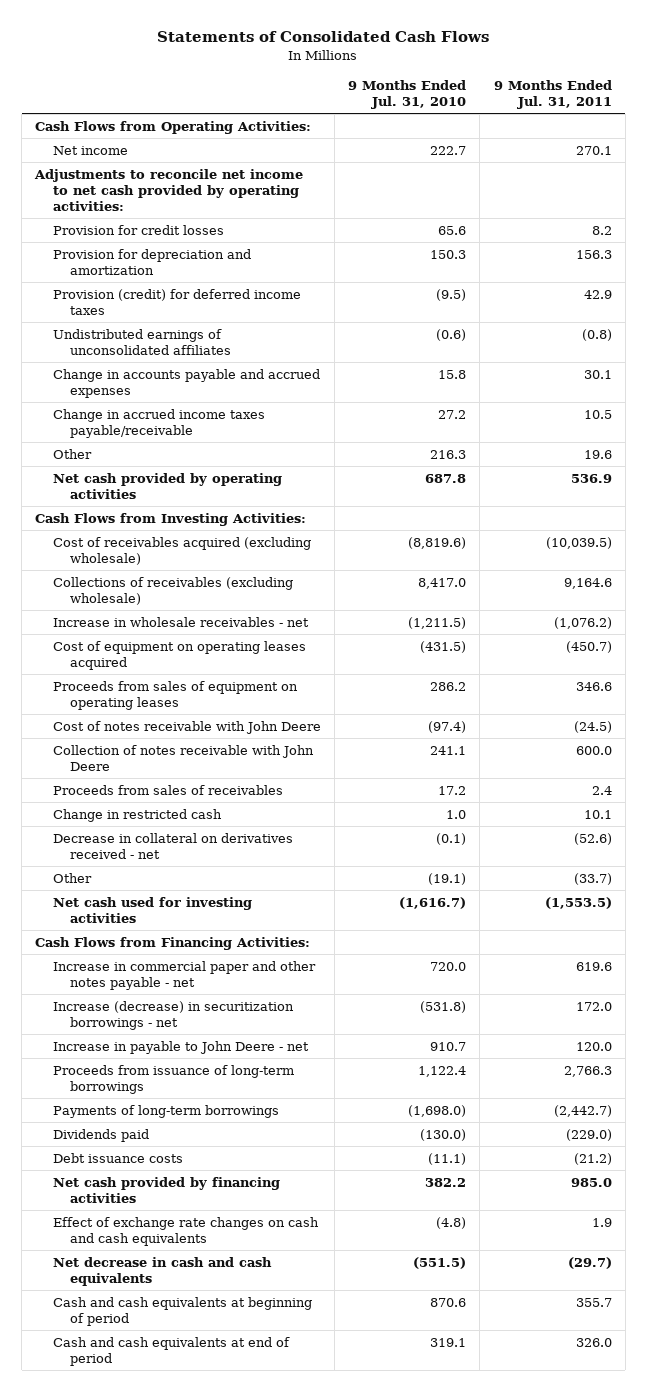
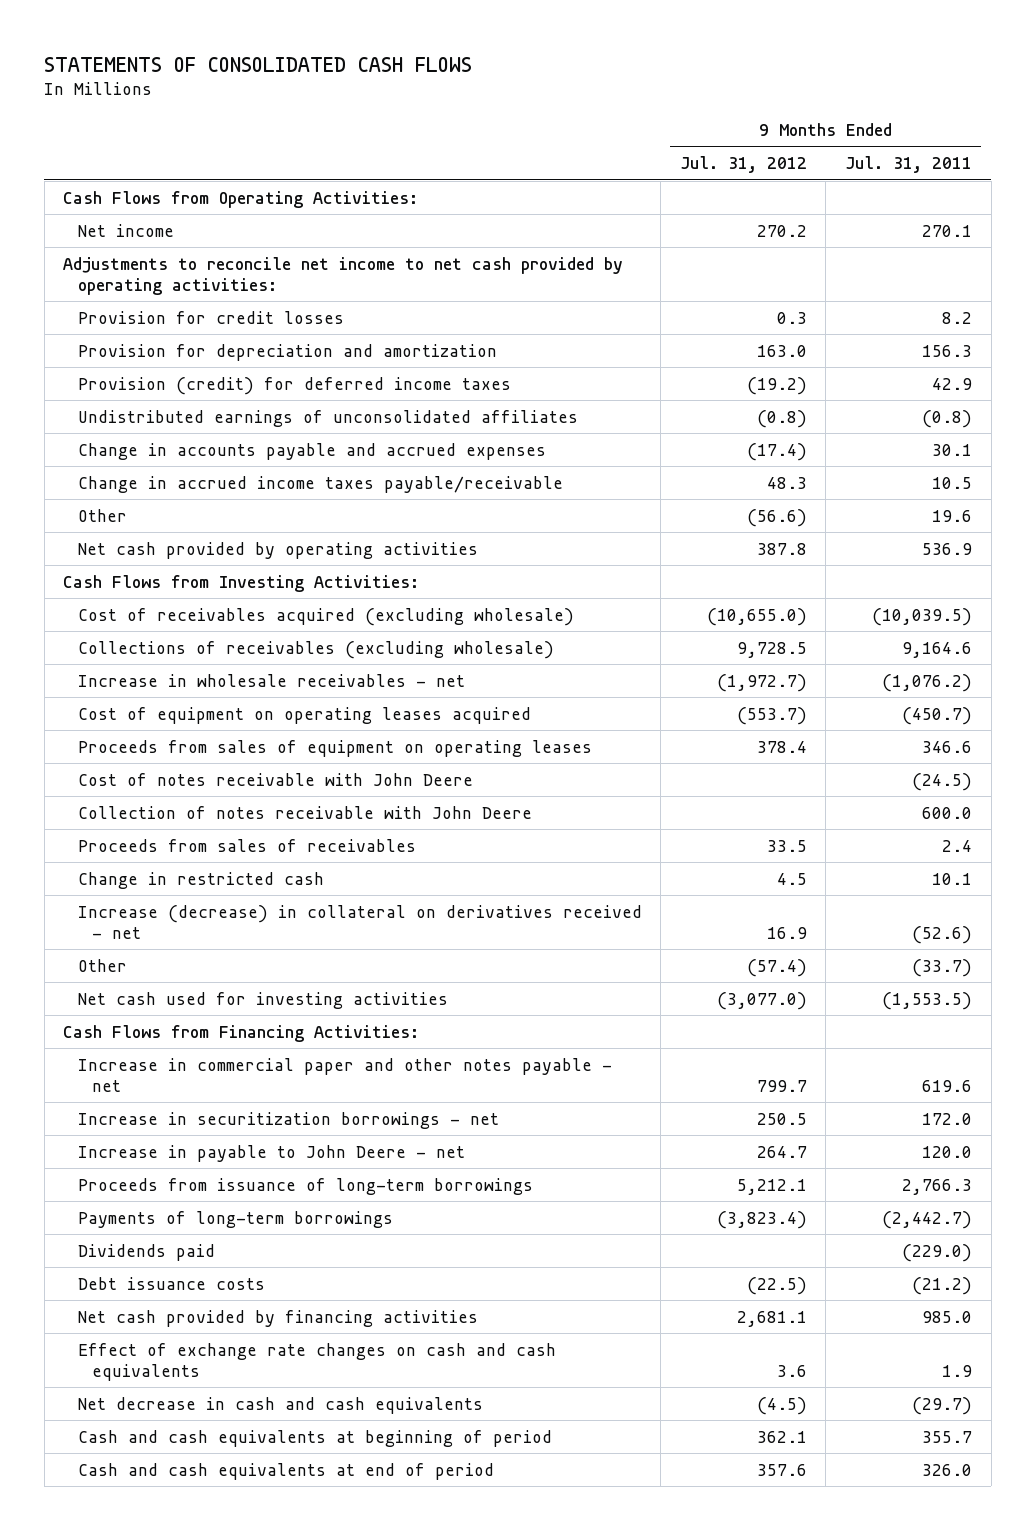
[157,30,490,42] Statements of Consolidated Cash Flows -> [44,56,473,72] STATEMENTS OF CONSOLIDATED CASH FLOWS
[348,79,467,109] 9 Months Ended Jul. 31, 2010 -> none
none -> [679,156,807,174] Jul. 31, 2012
[52,832,293,859] Decrease in collateral on derivatives received - net -> [77,904,642,939] Increase (decrease) in collateral on derivatives received - net
[52,1000,294,1030] Increase (decrease) in securitization borrowings - net -> [77,1111,499,1129] Increase in securitization borrowings - net

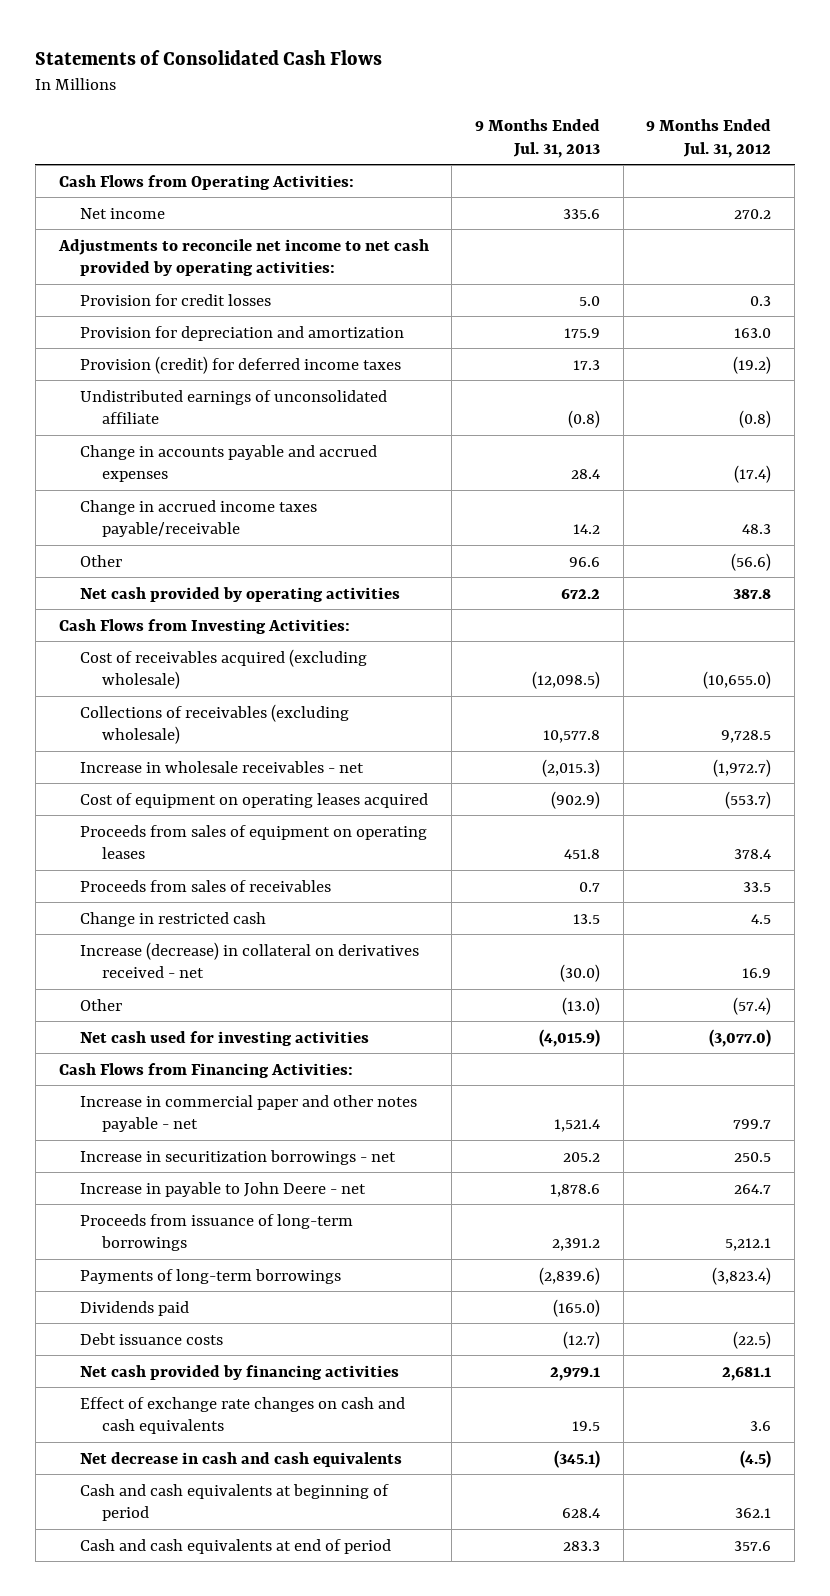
[44,56,473,72] STATEMENTS OF CONSOLIDATED CASH FLOWS -> [35,49,383,65] Statements of Consolidated Cash Flows
[844,156,972,174] Jul. 31, 2011 -> none
none -> [474,118,600,158] 9 Months Ended Jul. 31, 2013
[77,409,578,427] Undistributed earnings of unconsolidated affiliates -> [80,389,388,425] Undistributed earnings of unconsolidated affiliate
[77,772,473,786] Cost of notes receivable with John Deere -> none
[77,805,532,819] Collection of notes receivable with John Deere -> none

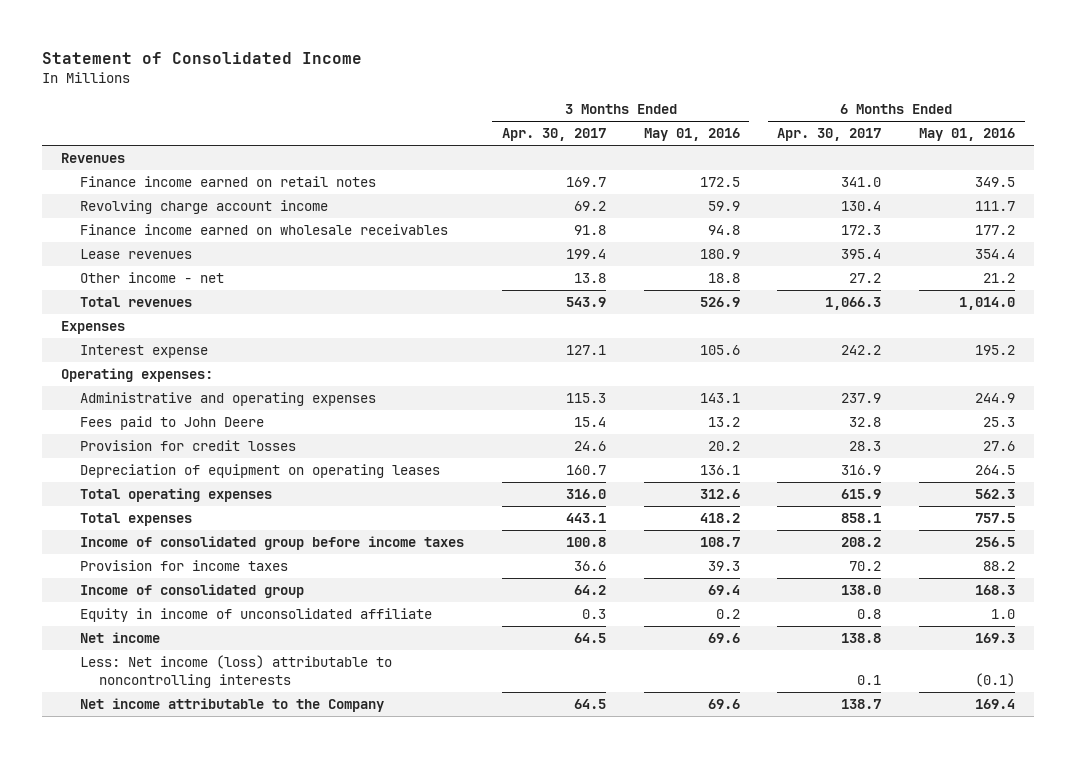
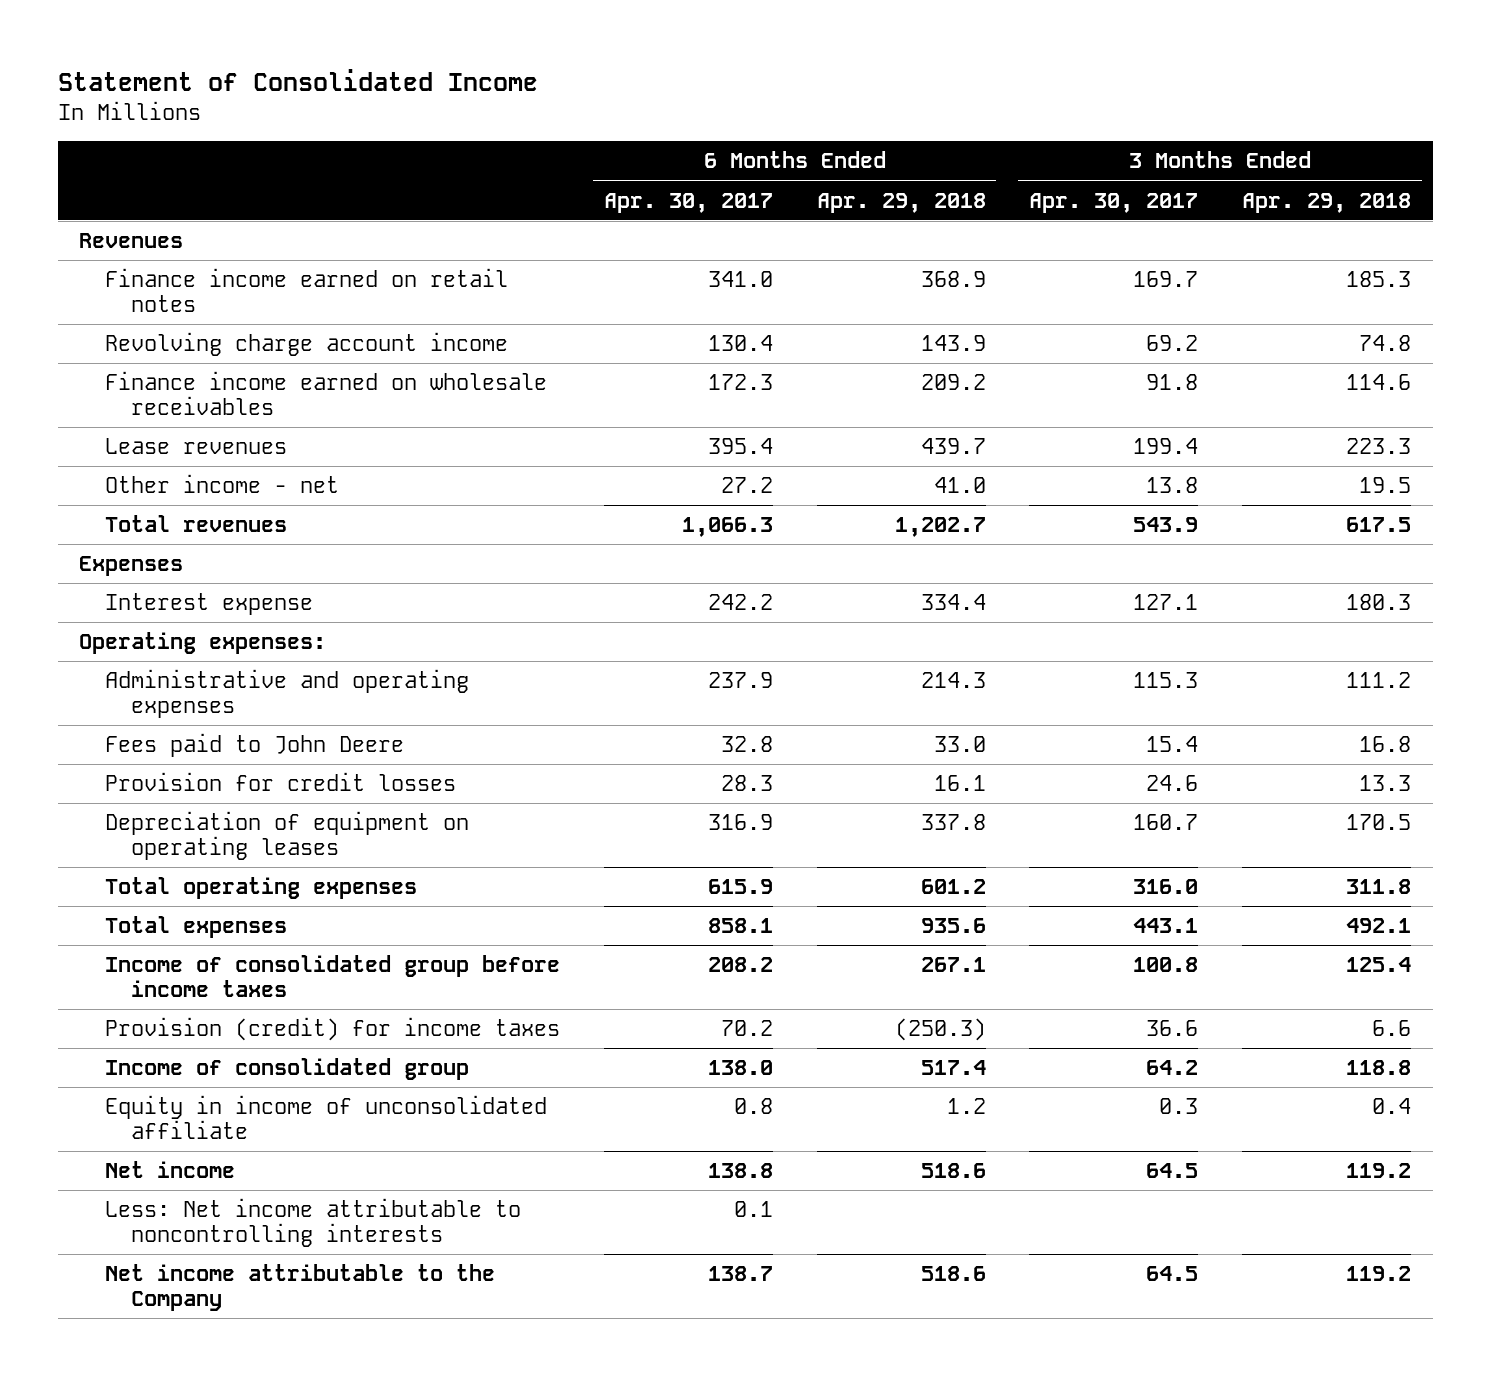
[643,128,740,142] May 01, 2016 -> none
[919,128,1016,142] May 01, 2016 -> none
none -> [816,192,986,213] Apr. 29, 2018
none -> [1241,192,1411,213] Apr. 29, 2018
[79,560,288,572] Provision for income taxes -> [105,1017,561,1042] Provision (credit) for income taxes
[79,655,392,688] Less: Net income (loss) attributable to noncontrolling interests -> [105,1198,522,1248] Less: Net income attributable to noncontrolling interests

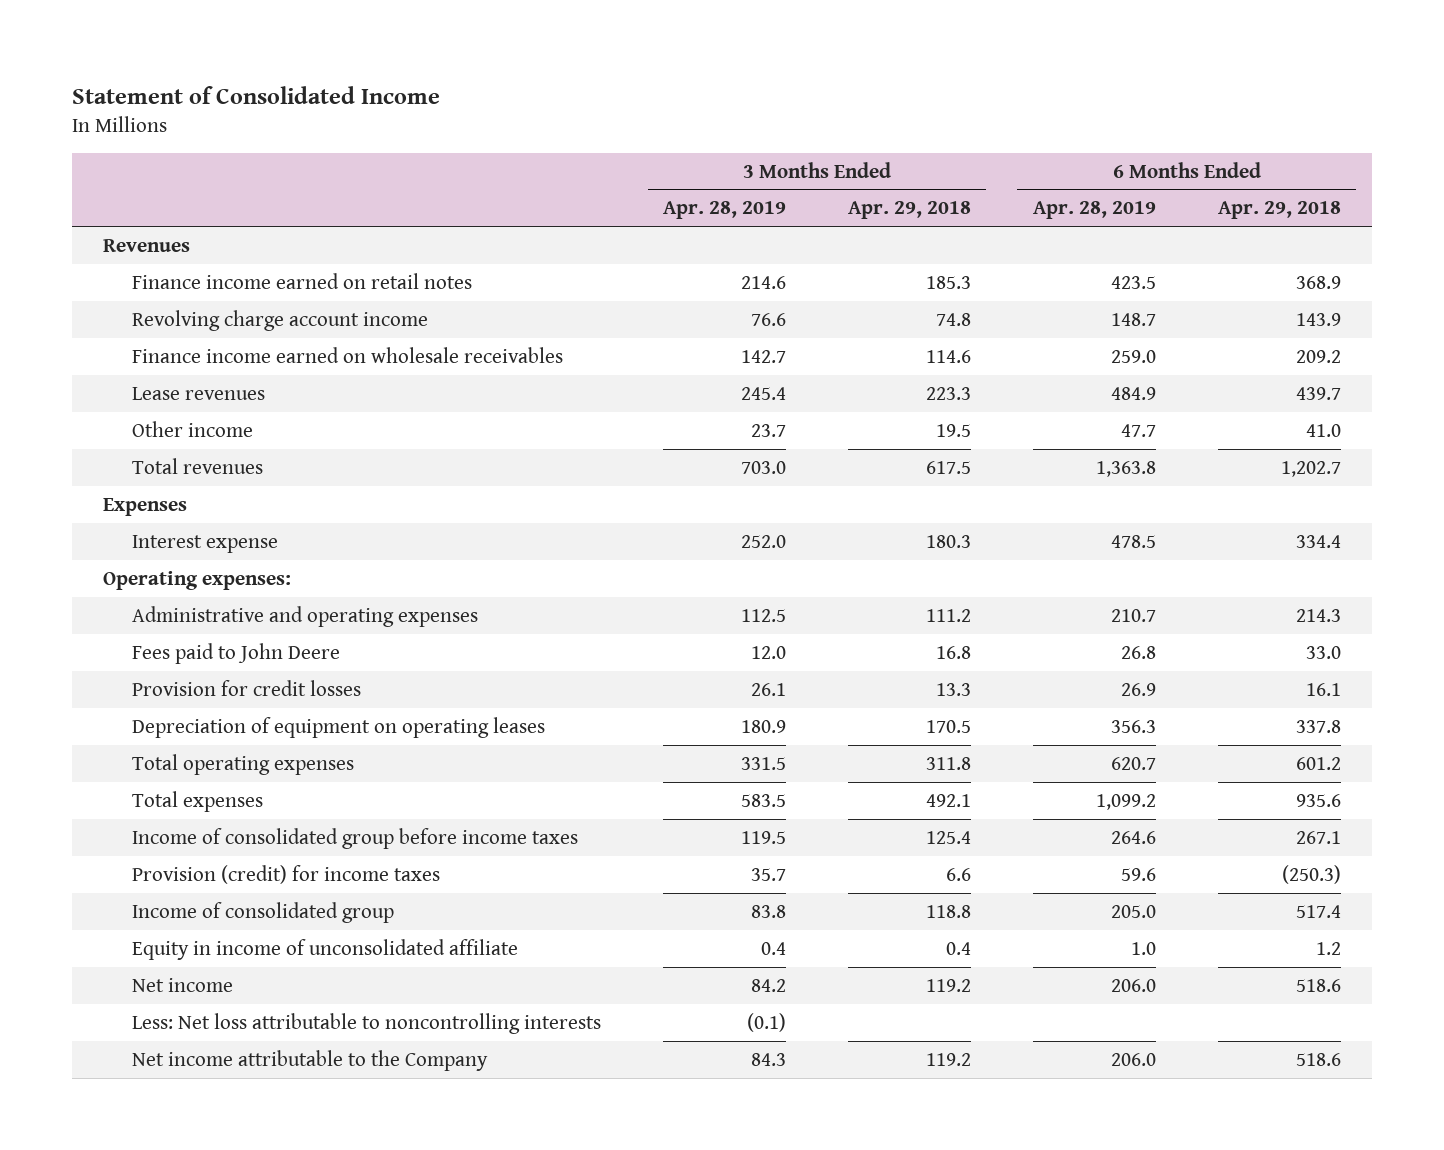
[603,192,773,213] Apr. 30, 2017 -> none
[1029,192,1199,213] Apr. 30, 2017 -> none
none -> [663,201,787,220] Apr. 28, 2019
none -> [1032,201,1156,220] Apr. 28, 2019
[105,474,340,494] Other income - net -> [132,420,254,437] Other income
[105,1198,522,1248] Less: Net income attributable to noncontrolling interests -> [132,1012,602,1034] Less: Net loss attributable to noncontrolling interests

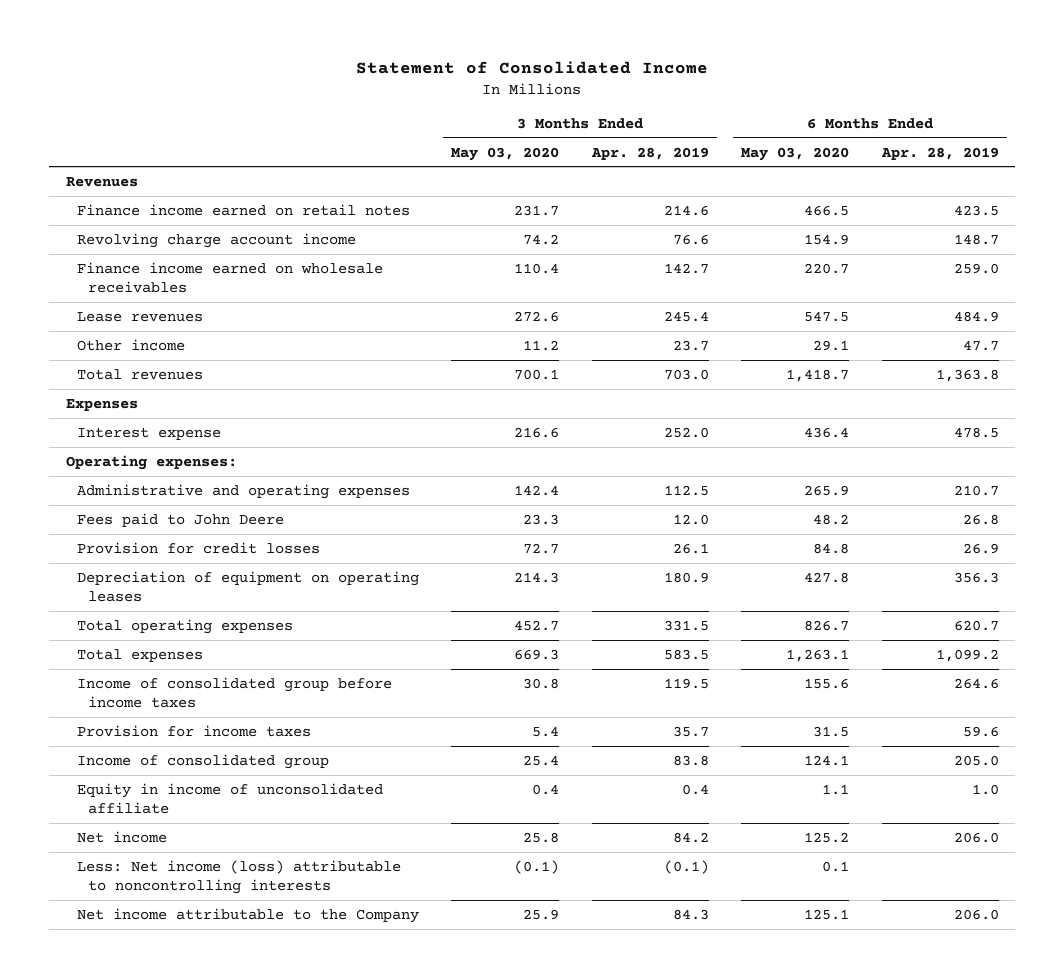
[847,201,971,220] Apr. 29, 2018 -> none
[1217,201,1341,220] Apr. 29, 2018 -> none
none -> [451,146,560,161] May 03, 2020
none -> [741,146,850,161] May 03, 2020
[132,864,441,884] Provision (credit) for income taxes -> [76,724,311,737] Provision for income taxes
[132,1012,602,1034] Less: Net loss attributable to noncontrolling interests -> [76,859,401,894] Less: Net income (loss) attributable to noncontrolling interests

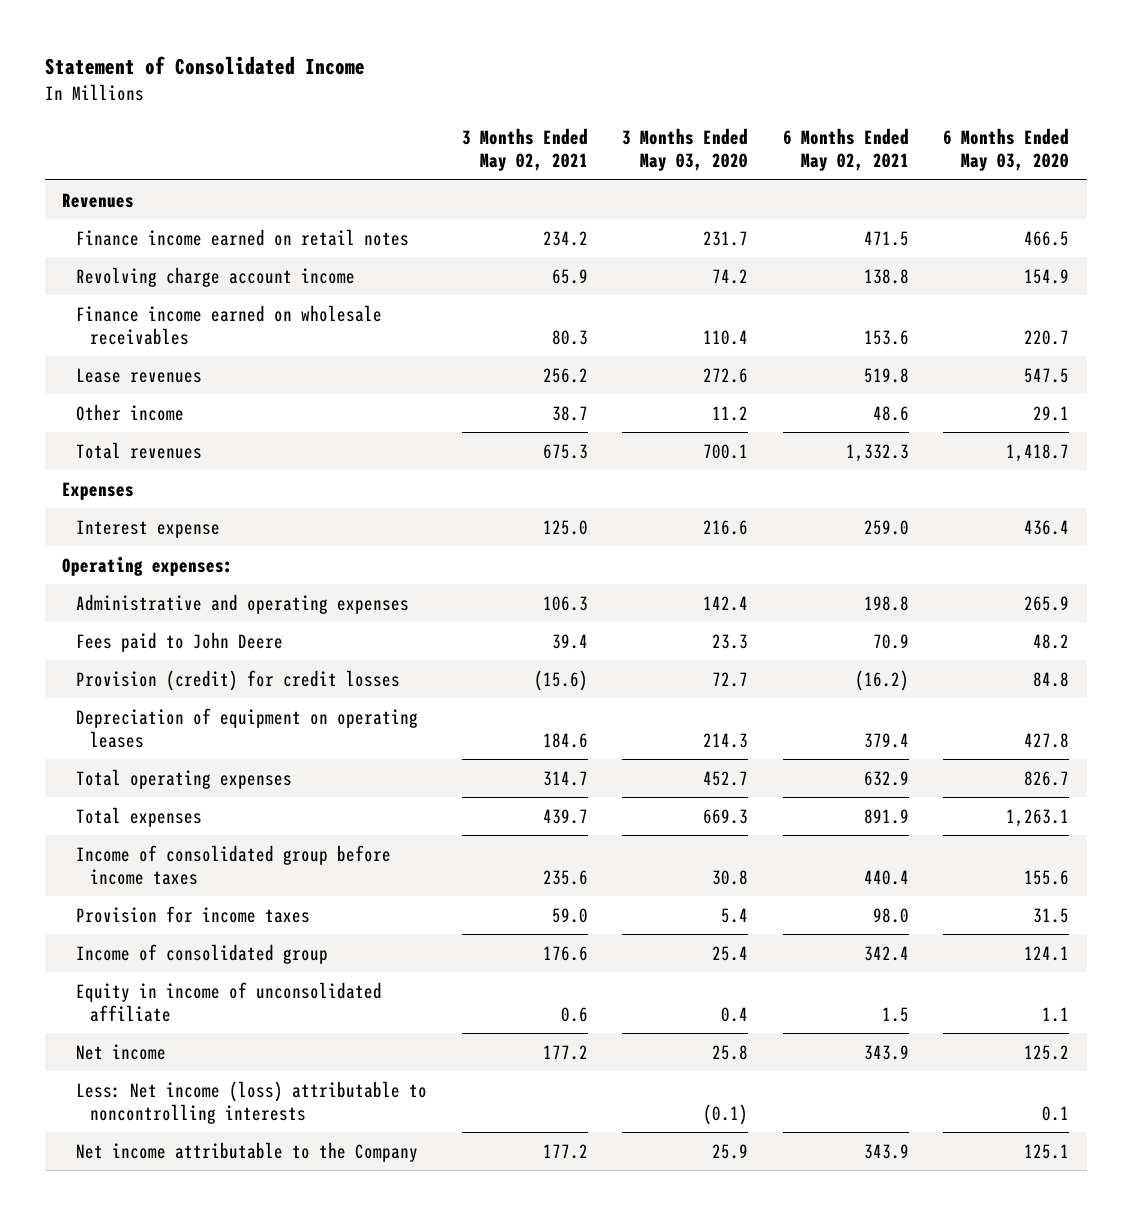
[590,146,709,160] Apr. 28, 2019 -> none
[880,146,999,160] Apr. 28, 2019 -> none
none -> [461,128,588,172] 3 Months Ended May 02, 2021
none -> [782,128,909,172] 6 Months Ended May 02, 2021
[76,541,320,554] Provision for credit losses -> [75,669,400,691] Provision (credit) for credit losses

